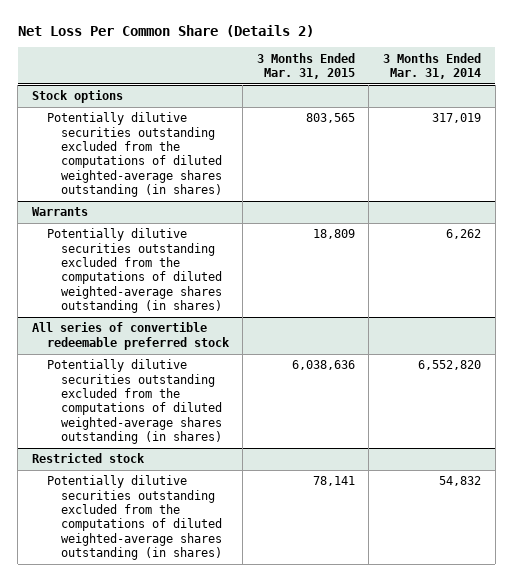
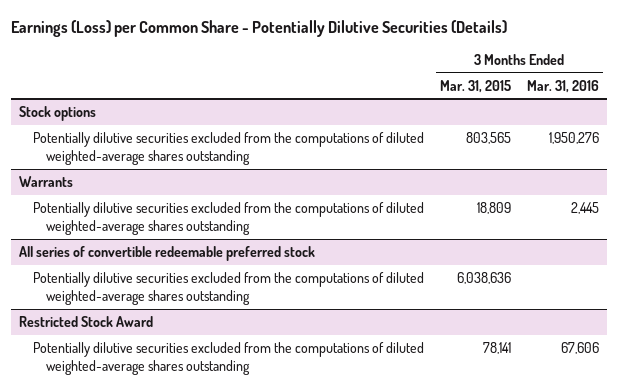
[17,24,314,37] Net Loss Per Common Share (Details 2) -> [11,19,508,37] Earnings (Loss) per Common Share - Potentially Dilutive Securities (Details)
[382,52,481,79] 3 Months Ended Mar. 31, 2014 -> none
none -> [526,79,599,93] Mar. 31, 2016
[46,112,223,197] Potentially dilutive securities outstanding excluded from the computations of diluted weighted-average shares outstanding (in shares) -> [32,132,424,165] Potentially dilutive securities excluded from the computations of diluted weighted-average shares outstanding
[46,228,223,313] Potentially dilutive securities outstanding excluded from the computations of diluted weighted-average shares outstanding (in shares) -> [32,202,424,235] Potentially dilutive securities excluded from the computations of diluted weighted-average shares outstanding
[46,359,223,444] Potentially dilutive securities outstanding excluded from the computations of diluted weighted-average shares outstanding (in shares) -> [32,272,424,305] Potentially dilutive securities excluded from the computations of diluted weighted-average shares outstanding
[31,453,145,464] Restricted stock -> [19,316,154,328] Restricted Stock Award
[46,475,223,560] Potentially dilutive securities outstanding excluded from the computations of diluted weighted-average shares outstanding (in shares) -> [32,342,424,375] Potentially dilutive securities excluded from the computations of diluted weighted-average shares outstanding

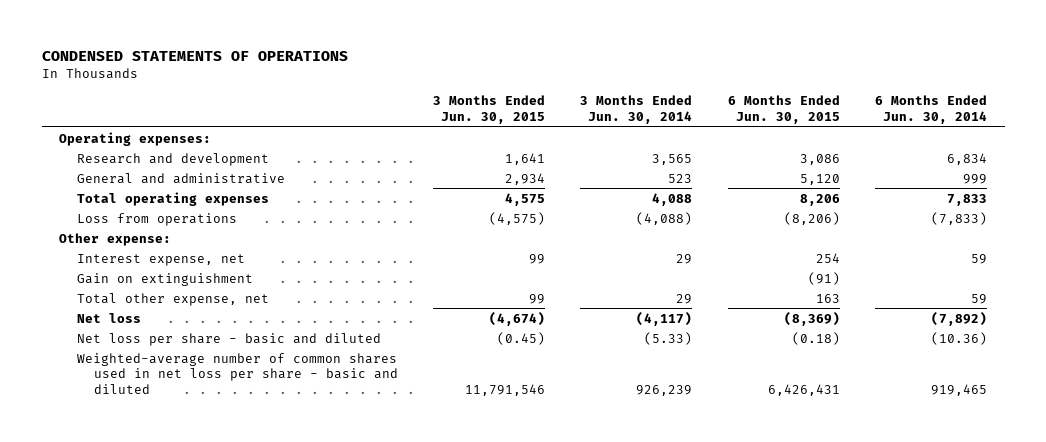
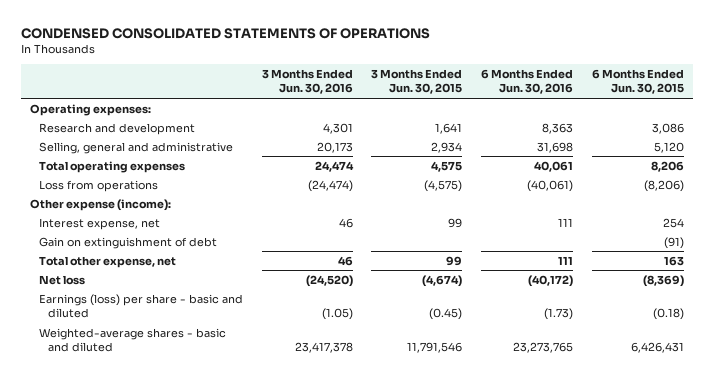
[41,51,348,62] CONDENSED STATEMENTS OF OPERATIONS -> [20,27,430,39] CONDENSED CONSOLIDATED STATEMENTS OF OPERATIONS
[580,95,693,125] 3 Months Ended Jun. 30, 2014 -> none
[874,95,987,125] 6 Months Ended Jun. 30, 2014 -> none
none -> [261,68,353,95] 3 Months Ended Jun. 30, 2016
none -> [481,68,574,95] 6 Months Ended Jun. 30, 2016
[76,172,285,184] General and administrative -> [38,141,233,154] Selling, general and administrative
[59,232,172,246] Other expense: -> [29,198,171,211] Other expense (income):
[76,272,253,286] Gain on extinguishment -> [38,236,217,249] Gain on extinguishment of debt
[76,332,381,346] Net loss per share - basic and diluted -> [38,293,243,319] Earnings (loss) per share - basic and diluted
[76,352,398,395] Weighted-average number of common shares used in net loss per share - basic and diluted -> [38,327,226,353] Weighted-average shares - basic and diluted

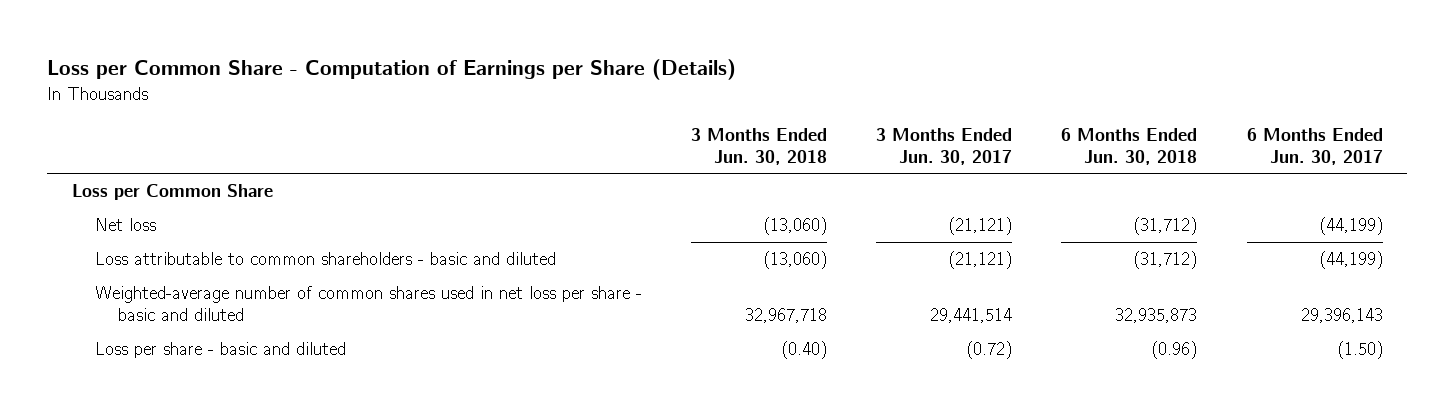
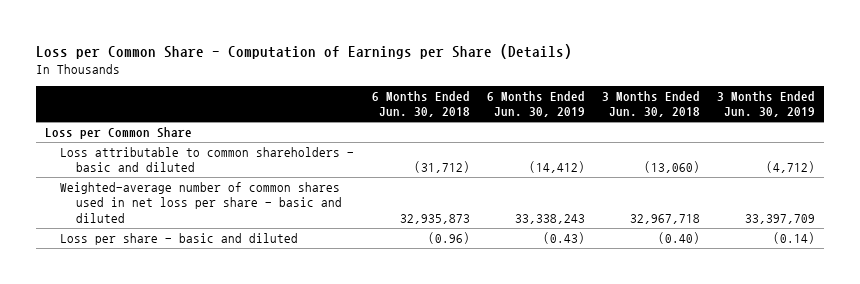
[876,127,1013,165] 3 Months Ended Jun. 30, 2017 -> none
[1246,127,1383,165] 6 Months Ended Jun. 30, 2017 -> none
none -> [486,91,585,118] 6 Months Ended Jun. 30, 2019
none -> [717,91,816,118] 3 Months Ended Jun. 30, 2019
[95,218,157,232] Net loss -> none

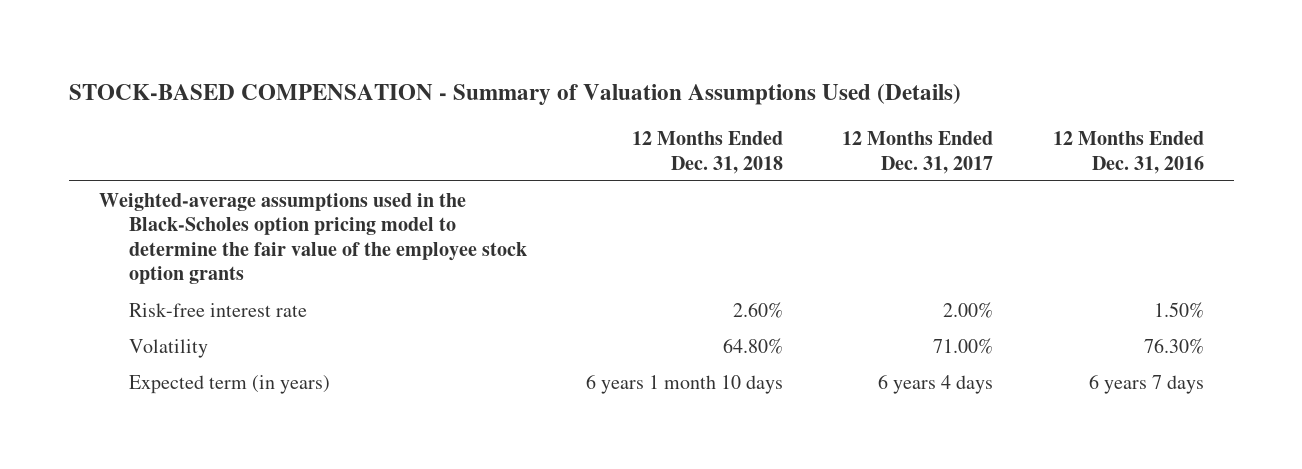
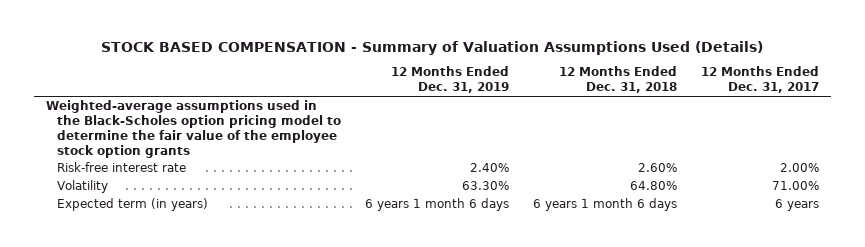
[68,84,961,106] STOCK-BASED COMPENSATION - Summary of Valuation Assumptions Used (Details) -> [101,40,764,55] STOCK BASED COMPENSATION - Summary of Valuation Assumptions Used (Details)
[1052,131,1204,174] 12 Months Ended Dec. 31, 2016 -> none
none -> [391,66,510,94] 12 Months Ended Dec. 31, 2019
[586,373,784,394] 6 years 1 month 10 days -> [533,198,678,212] 6 years 1 month 6 days
[878,373,994,394] 6 years 4 days -> [775,199,820,212] 6 years

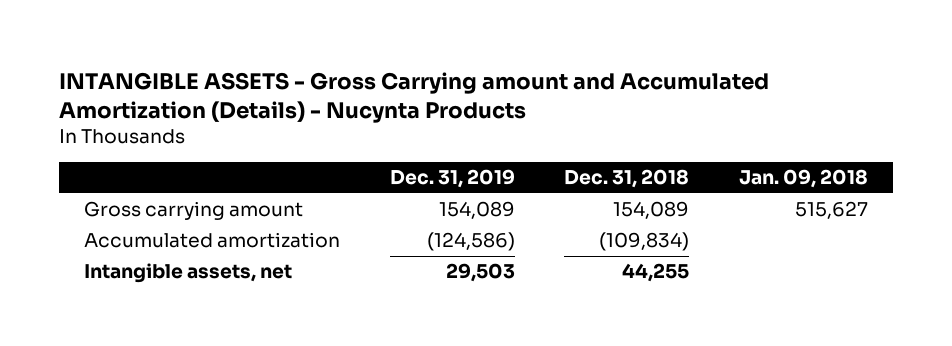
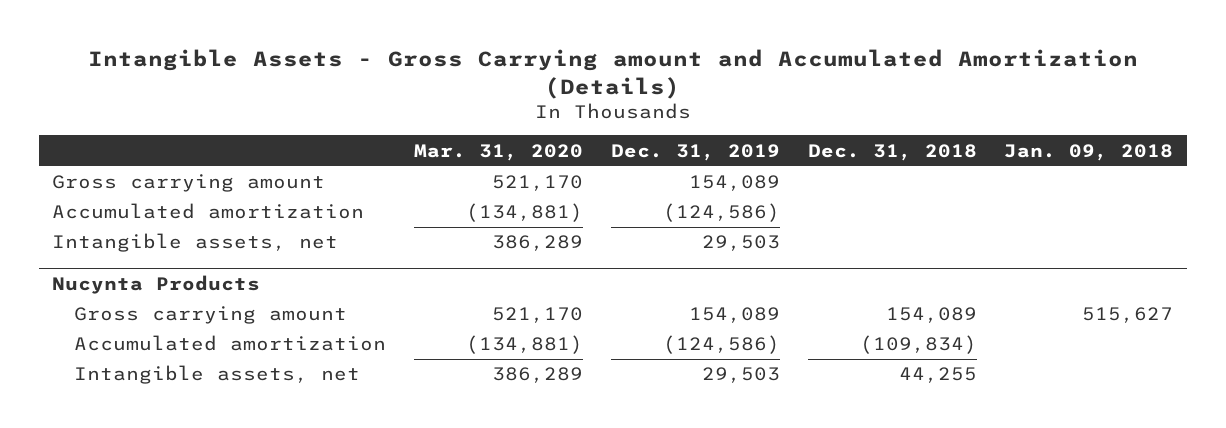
[59,71,770,123] INTANGIBLE ASSETS - Gross Carrying amount and Accumulated Amortization (Details) - Nucynta Products -> [87,49,1138,99] Intangible Assets - Gross Carrying amount and Accumulated Amortization (Details)
none -> [413,143,583,161] Mar. 31, 2020
none -> [52,174,326,193] Gross carrying amount
none -> [52,203,365,220] Accumulated amortization
none -> [52,233,339,253] Intangible assets, net
none -> [52,274,261,294] Nucynta Products

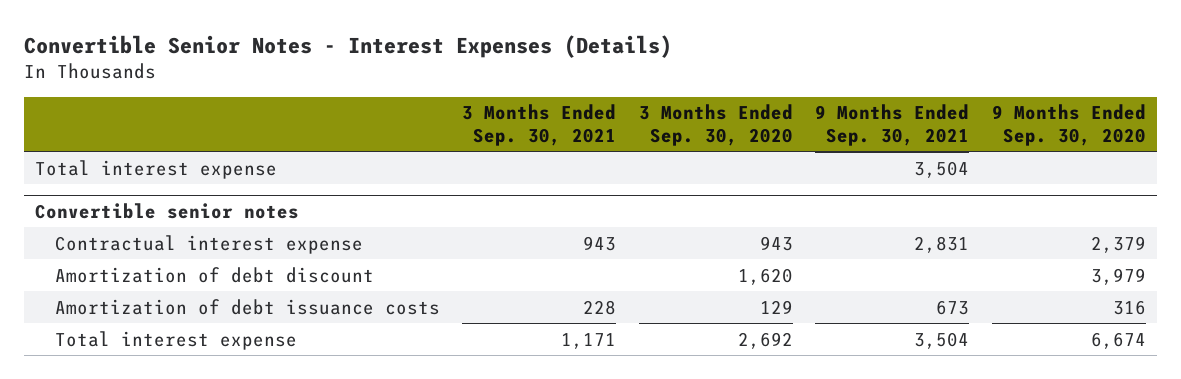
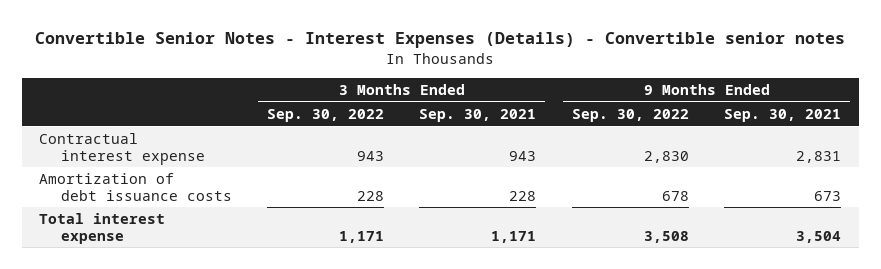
[23,34,672,58] Convertible Senior Notes - Interest Expenses (Details) -> [35,32,846,49] Convertible Senior Notes - Interest Expenses (Details) - Convertible senior notes
[638,104,793,146] 3 Months Ended Sep. 30, 2020 -> none
[991,104,1146,146] 9 Months Ended Sep. 30, 2020 -> none
none -> [267,109,385,123] Sep. 30, 2022
none -> [571,109,689,123] Sep. 30, 2022
[34,159,277,179] Total interest expense -> none
[34,202,299,219] Convertible senior notes -> none
[54,266,374,283] Amortization of debt discount -> none

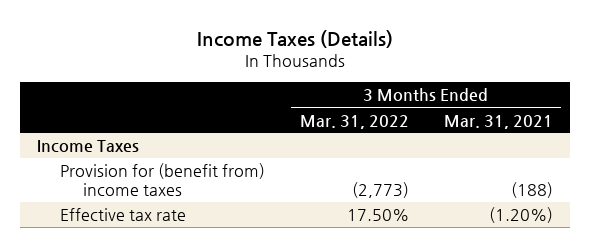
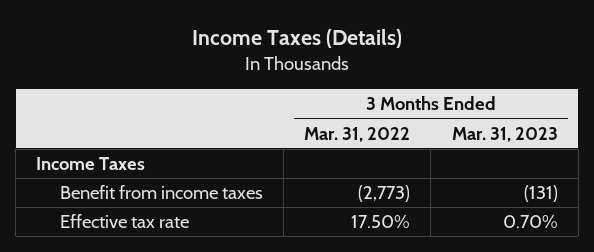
[443,114,553,129] Mar. 31, 2021 -> none
none -> [451,126,558,142] Mar. 31, 2023
[60,163,266,196] Provision for (benefit from) income taxes -> [60,185,264,200] Benefit from income taxes

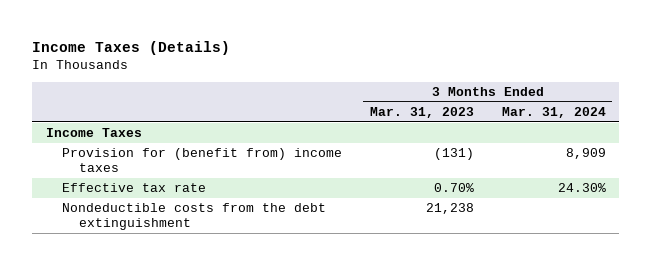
[304,126,411,142] Mar. 31, 2022 -> none
none -> [501,106,606,118] Mar. 31, 2024
[60,185,264,200] Benefit from income taxes -> [62,148,343,172] Provision for (benefit from) income taxes
none -> [62,203,327,230] Nondeductible costs from the debt extinguishment

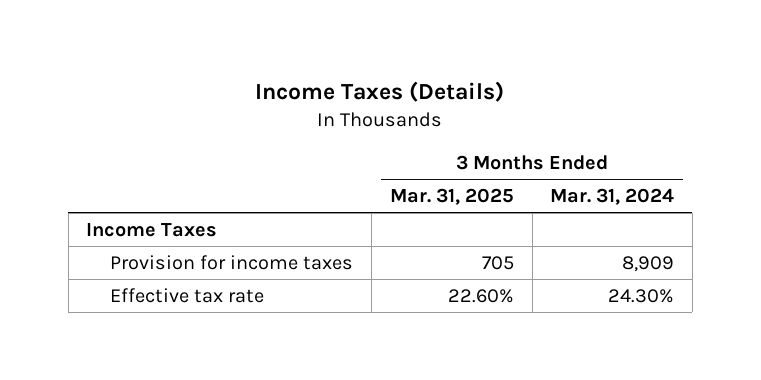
[369,106,474,118] Mar. 31, 2023 -> none
none -> [389,187,514,205] Mar. 31, 2025
[62,148,343,172] Provision for (benefit from) income taxes -> [110,254,354,270] Provision for income taxes
[62,203,327,230] Nondeductible costs from the debt extinguishment -> none

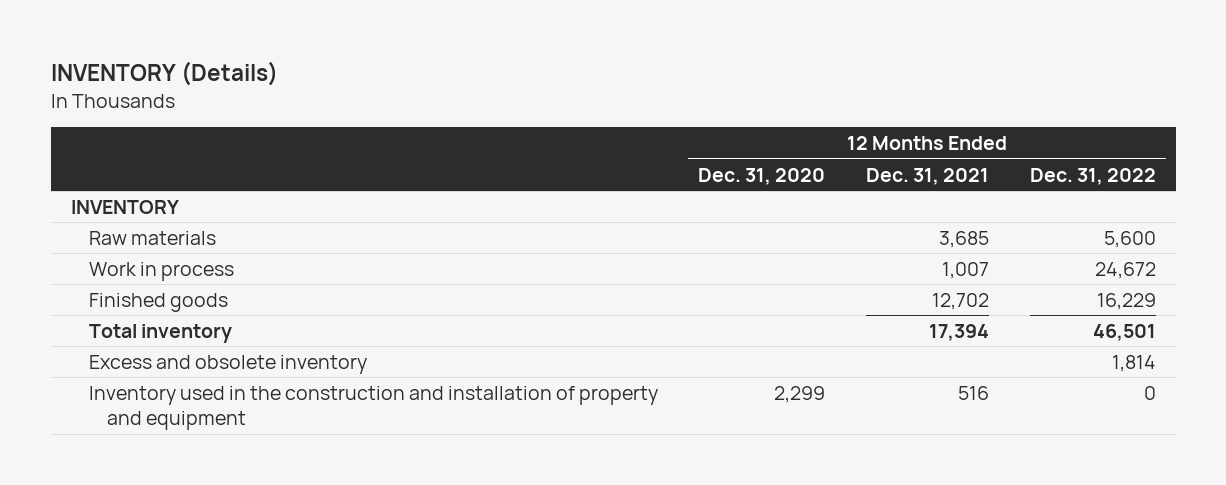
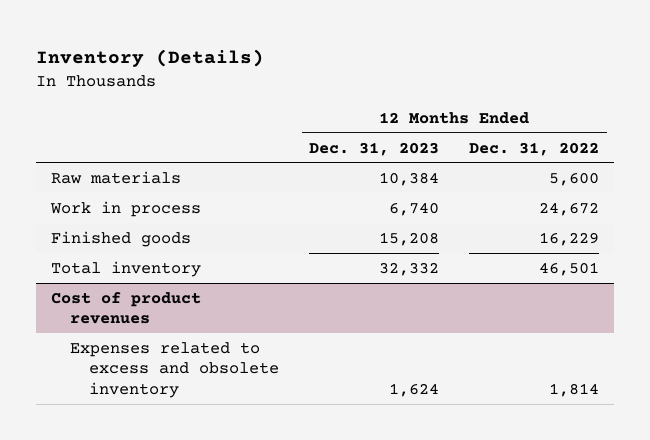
[50,61,278,87] INVENTORY (Details) -> [36,48,265,67] Inventory (Details)
[698,167,826,185] Dec. 31, 2020 -> none
[865,167,989,185] Dec. 31, 2021 -> none
none -> [309,141,440,156] Dec. 31, 2023
[70,199,179,214] INVENTORY -> none
[88,385,658,431] Inventory used in the construction and installation of property and equipment -> none
none -> [51,291,202,325] Cost of product revenues
[88,354,367,374] Excess and obsolete inventory -> [70,341,280,398] Expenses related to excess and obsolete inventory

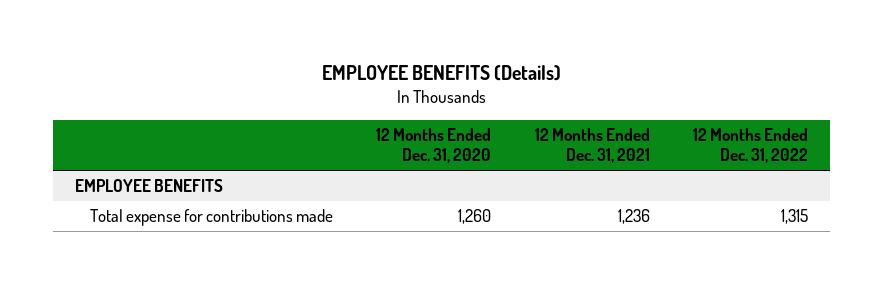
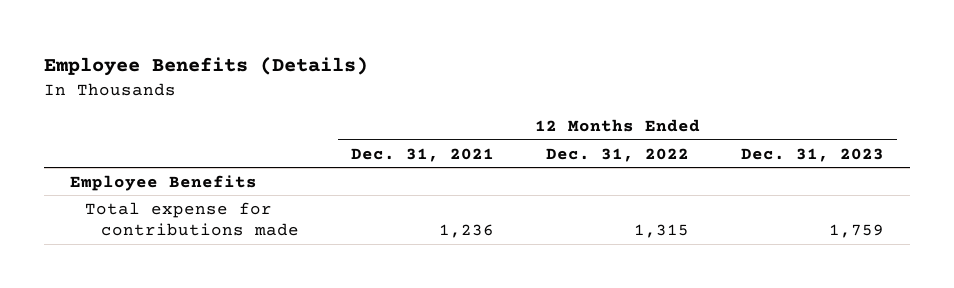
[321,64,561,81] EMPLOYEE BENEFITS (Details) -> [43,56,368,76] Employee Benefits (Details)
[376,128,492,164] 12 Months Ended Dec. 31, 2020 -> none
none -> [741,147,885,162] Dec. 31, 2023
[75,179,224,193] EMPLOYEE BENEFITS -> [69,174,257,191] Employee Benefits

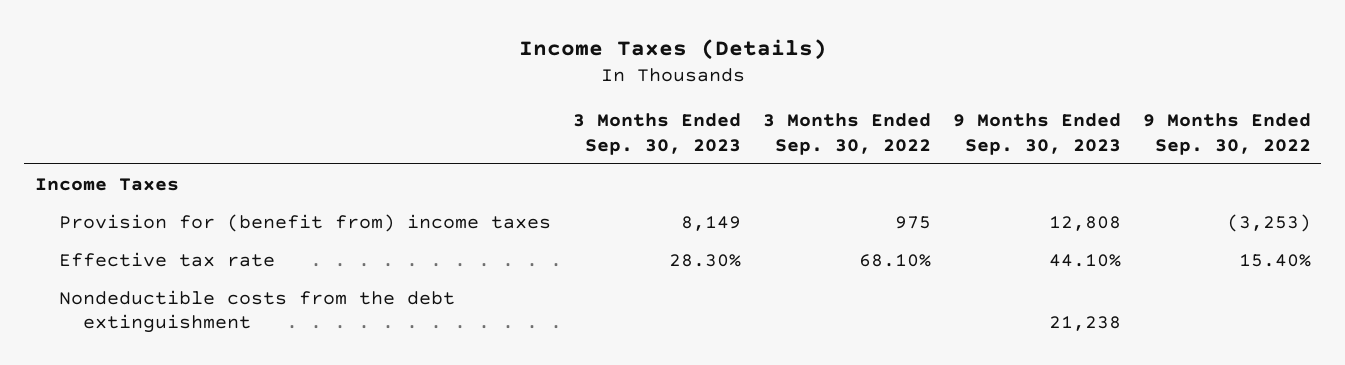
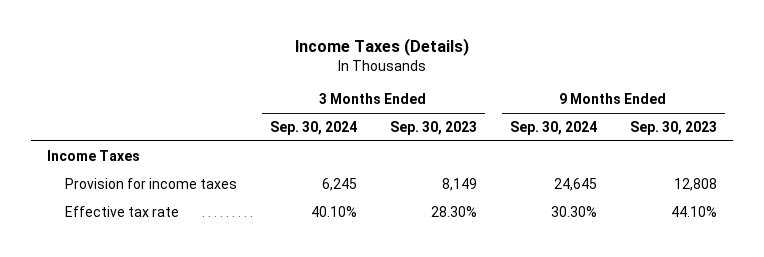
[762,113,931,155] 3 Months Ended Sep. 30, 2022 -> none
[1142,113,1311,155] 9 Months Ended Sep. 30, 2022 -> none
none -> [269,120,357,135] Sep. 30, 2024
none -> [509,120,597,135] Sep. 30, 2024
[58,213,551,232] Provision for (benefit from) income taxes -> [64,177,237,189] Provision for income taxes
[58,289,455,334] Nondeductible costs from the debt extinguishment -> none

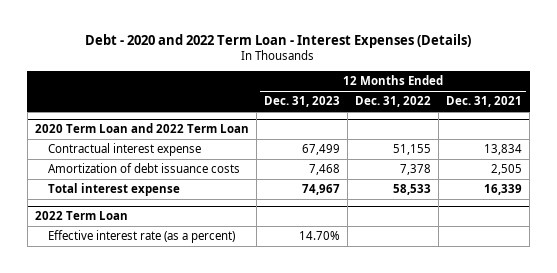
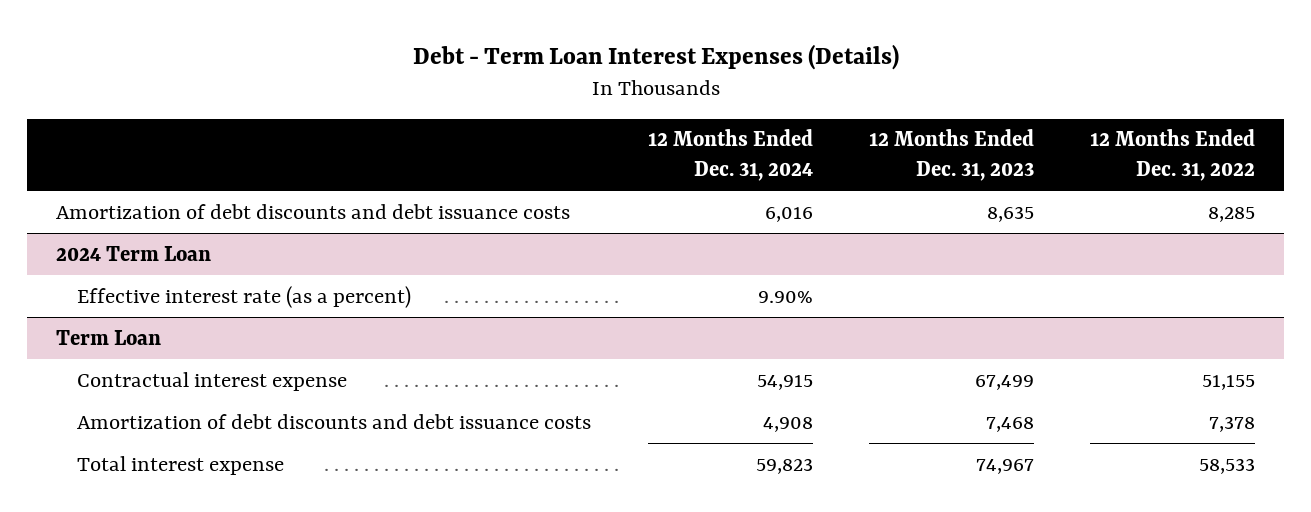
[85,33,472,48] Debt - 2020 and 2022 Term Loan - Interest Expenses (Details) -> [412,43,899,70] Debt - Term Loan Interest Expenses (Details)
[446,96,523,108] Dec. 31, 2021 -> none
none -> [647,129,813,181] 12 Months Ended Dec. 31, 2024
none -> [55,203,570,219] Amortization of debt discounts and debt issuance costs
none -> [55,245,211,261] 2024 Term Loan
none -> [77,285,412,308] Effective interest rate (as a percent)
[34,123,249,134] 2020 Term Loan and 2022 Term Loan -> [55,329,161,345] Term Loan
[48,163,241,174] Amortization of debt issuance costs -> [77,413,592,429] Amortization of debt discounts and debt issuance costs
[34,211,128,221] 2022 Term Loan -> none
[48,230,236,244] Effective interest rate (as a percent) -> none

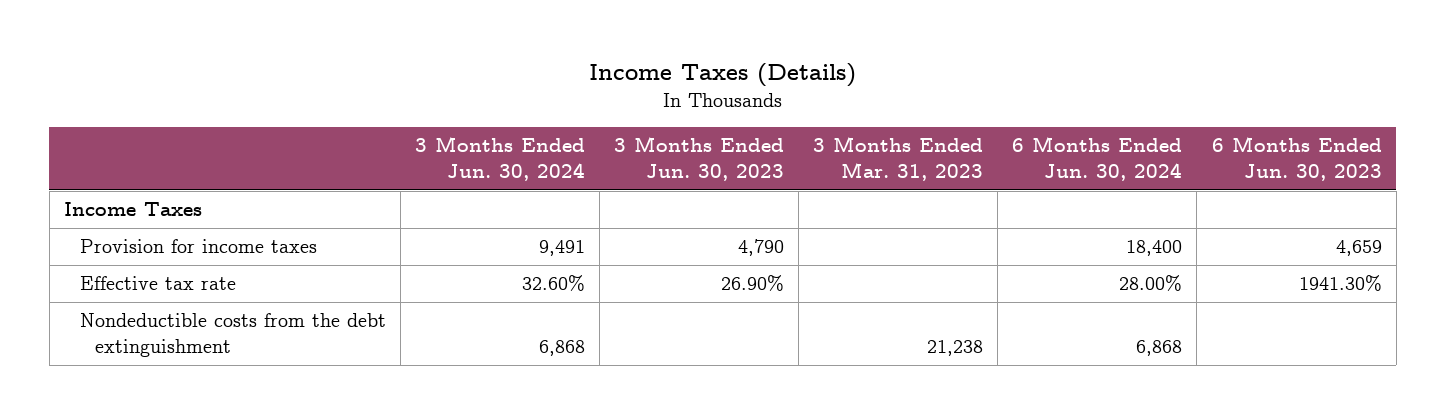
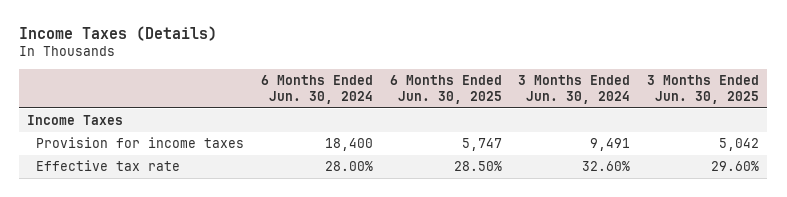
[613,136,784,181] 3 Months Ended Jun. 30, 2023 -> none
[813,136,984,181] 3 Months Ended Mar. 31, 2023 -> none
[1211,136,1382,181] 6 Months Ended Jun. 30, 2023 -> none
none -> [389,74,502,104] 6 Months Ended Jun. 30, 2025
none -> [647,74,760,104] 3 Months Ended Jun. 30, 2025
[79,313,386,358] Nondeductible costs from the debt extinguishment -> none

